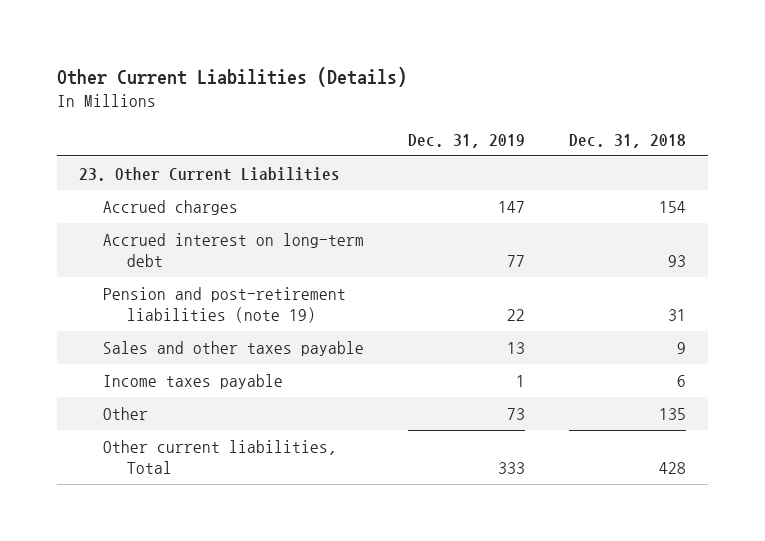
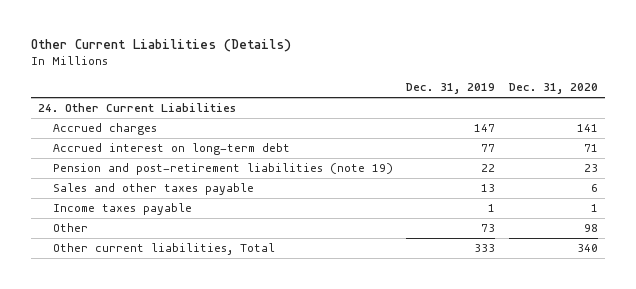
[569,133,687,148] Dec. 31, 2018 -> none
none -> [508,83,598,95] Dec. 31, 2020
[79,166,341,181] 23. Other Current Liabilities -> [37,103,236,113] 24. Other Current Liabilities

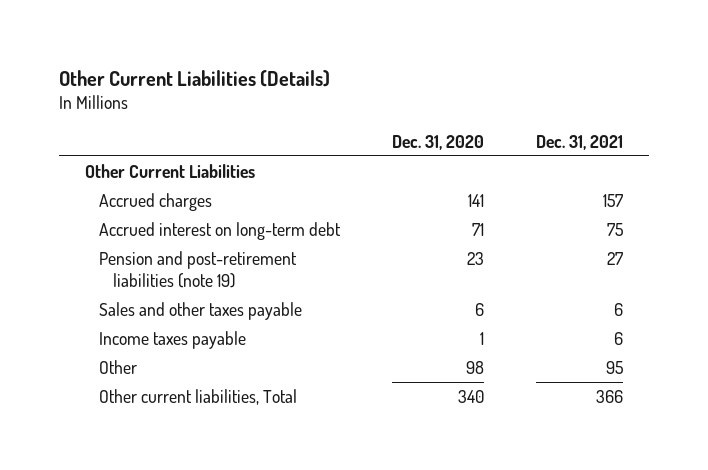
[406,83,496,95] Dec. 31, 2019 -> none
none -> [535,134,623,150] Dec. 31, 2021
[37,103,236,113] 24. Other Current Liabilities -> [84,163,255,178] Other Current Liabilities

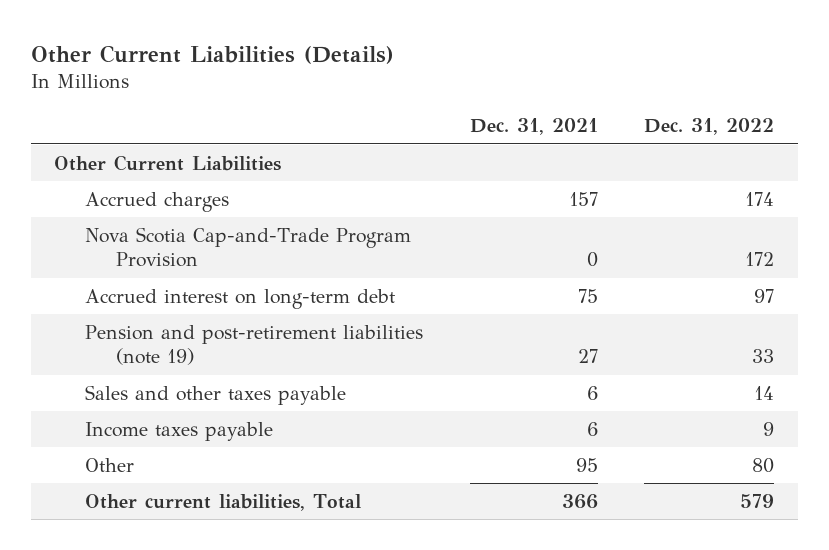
[391,134,484,150] Dec. 31, 2020 -> none
none -> [644,118,775,136] Dec. 31, 2022
none -> [85,226,412,268] Nova Scotia Cap-and-Trade Program Provision

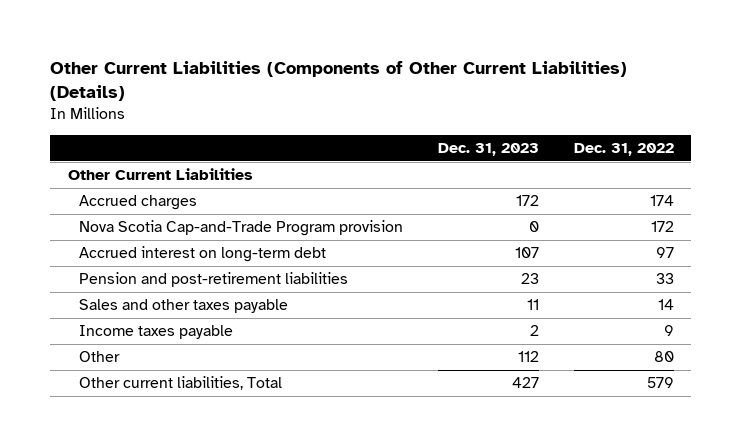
[31,44,395,64] Other Current Liabilities (Details) -> [50,61,628,102] Other Current Liabilities (Components of Other Current Liabilities) (Details)
[469,118,598,136] Dec. 31, 2021 -> none
none -> [438,143,540,157] Dec. 31, 2023
[85,226,412,268] Nova Scotia Cap-and-Trade Program Provision -> [79,220,404,237] Nova Scotia Cap-and-Trade Program provision
[85,324,424,366] Pension and post-retirement liabilities (note 19) -> [79,272,349,288] Pension and post-retirement liabilities

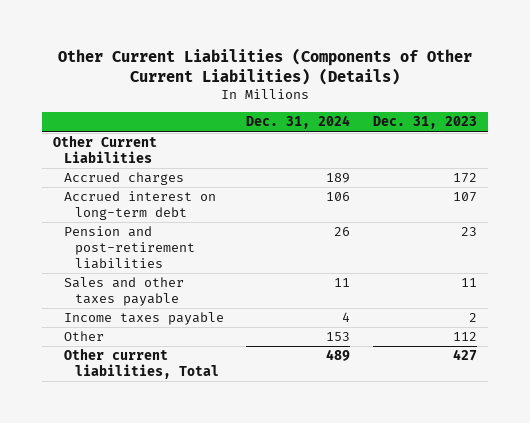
[574,143,675,157] Dec. 31, 2022 -> none
none -> [246,115,351,130] Dec. 31, 2024
[79,220,404,237] Nova Scotia Cap-and-Trade Program provision -> none

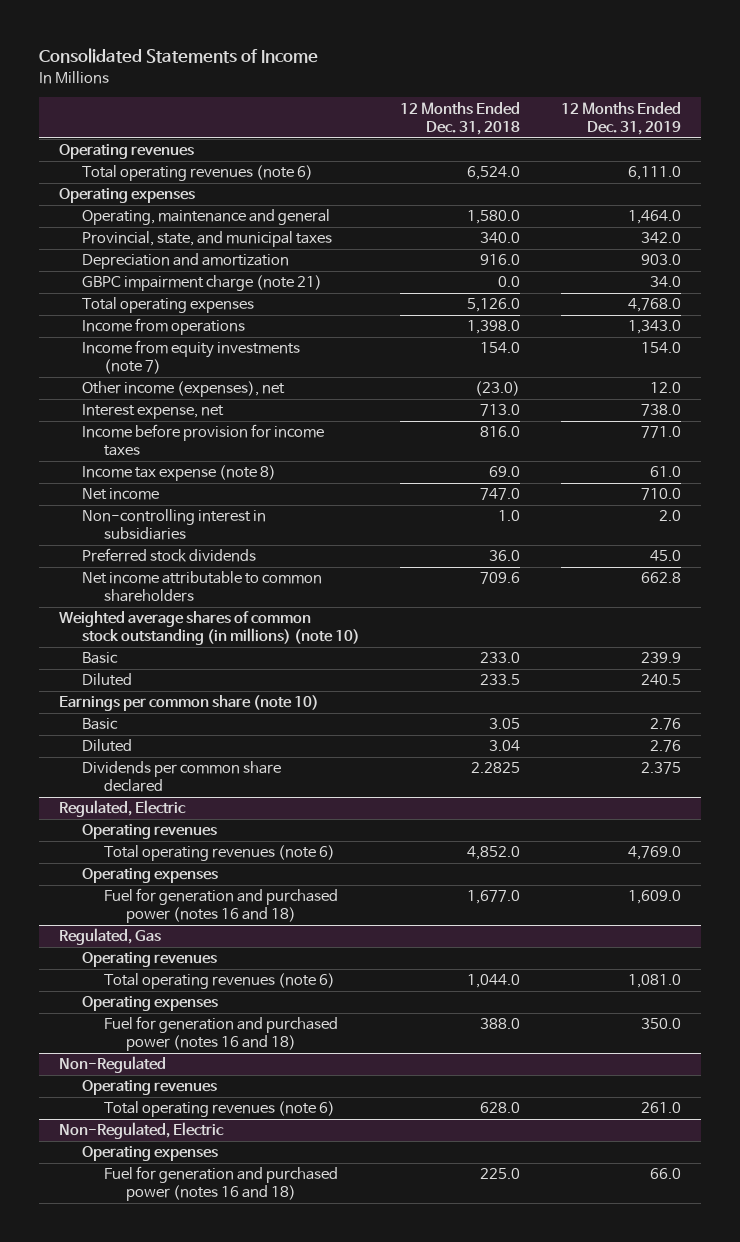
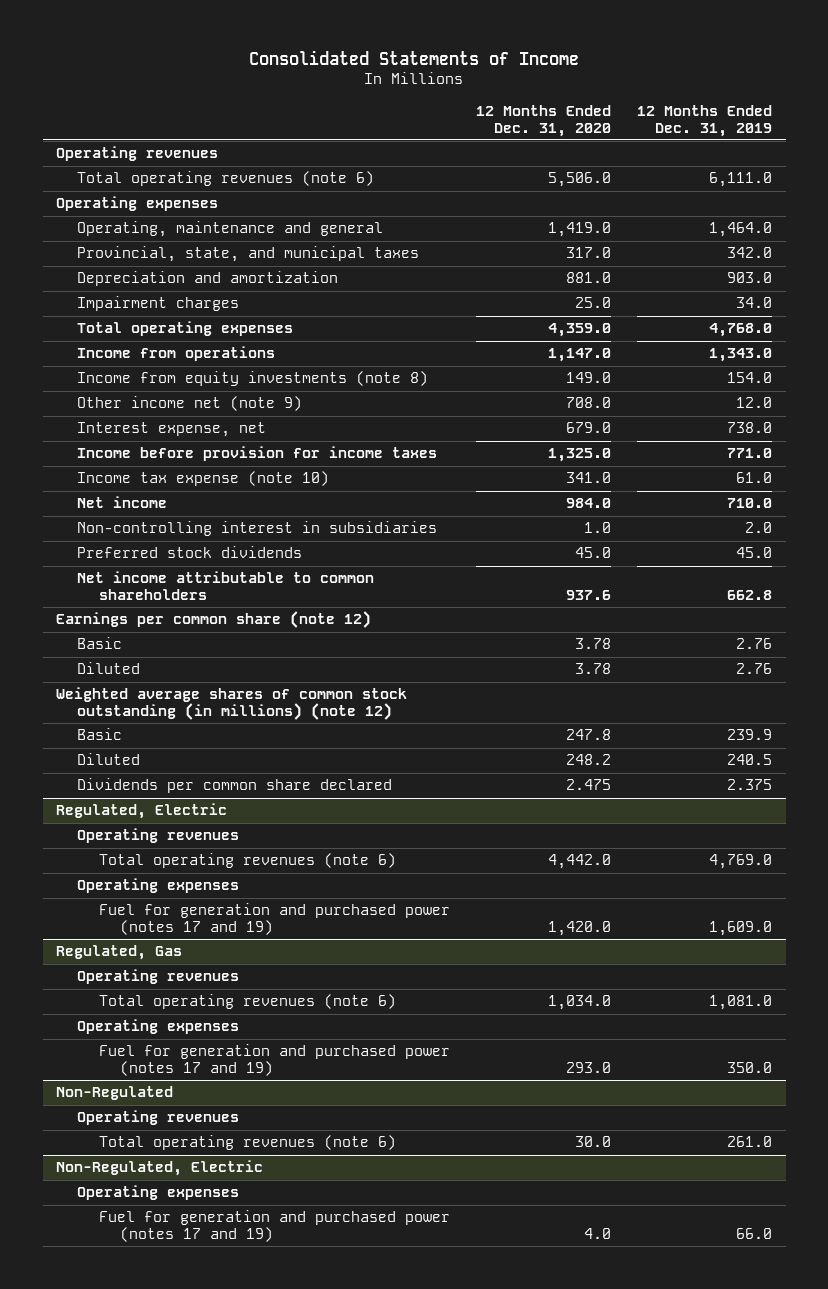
[400,101,521,135] 12 Months Ended Dec. 31, 2018 -> none
none -> [476,104,612,137] 12 Months Ended Dec. 31, 2020
[81,275,322,292] GBPC impairment charge (note 21) -> [77,296,240,312] Impairment charges
[81,340,300,375] Income from equity investments (note 7) -> [77,371,429,387] Income from equity investments (note 8)
[81,381,285,398] Other income (expenses), net -> [77,396,303,412] Other income net (note 9)
[81,465,276,482] Income tax expense (note 8) -> [77,471,330,487] Income tax expense (note 10)
[59,611,360,646] Weighted average shares of common stock outstanding (in millions) (note 10) -> none
[59,695,320,712] Earnings per common share (note 10) -> [55,611,371,629] Earnings per common share (note 12)
none -> [55,687,407,721] Weighted average shares of common stock outstanding (in millions) (note 12)
[81,652,118,665] Basic -> [77,728,123,741] Basic
[81,673,132,687] Diluted -> [77,753,141,766] Diluted
[103,888,338,924] Fuel for generation and purchased power (notes 16 and 18) -> [98,903,450,936] Fuel for generation and purchased power (notes 17 and 19)
[103,1016,338,1052] Fuel for generation and purchased power (notes 16 and 18) -> [98,1044,450,1077] Fuel for generation and purchased power (notes 17 and 19)
[103,1166,338,1202] Fuel for generation and purchased power (notes 16 and 18) -> [98,1210,450,1243] Fuel for generation and purchased power (notes 17 and 19)

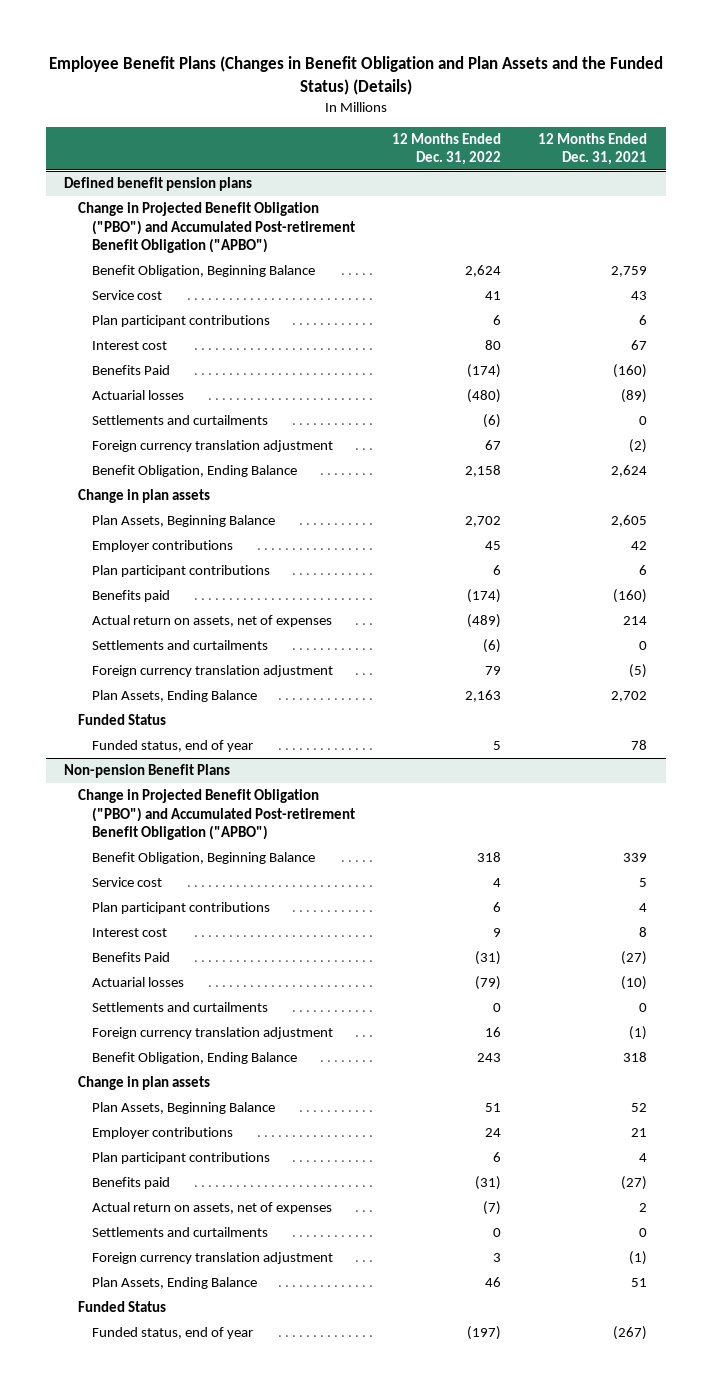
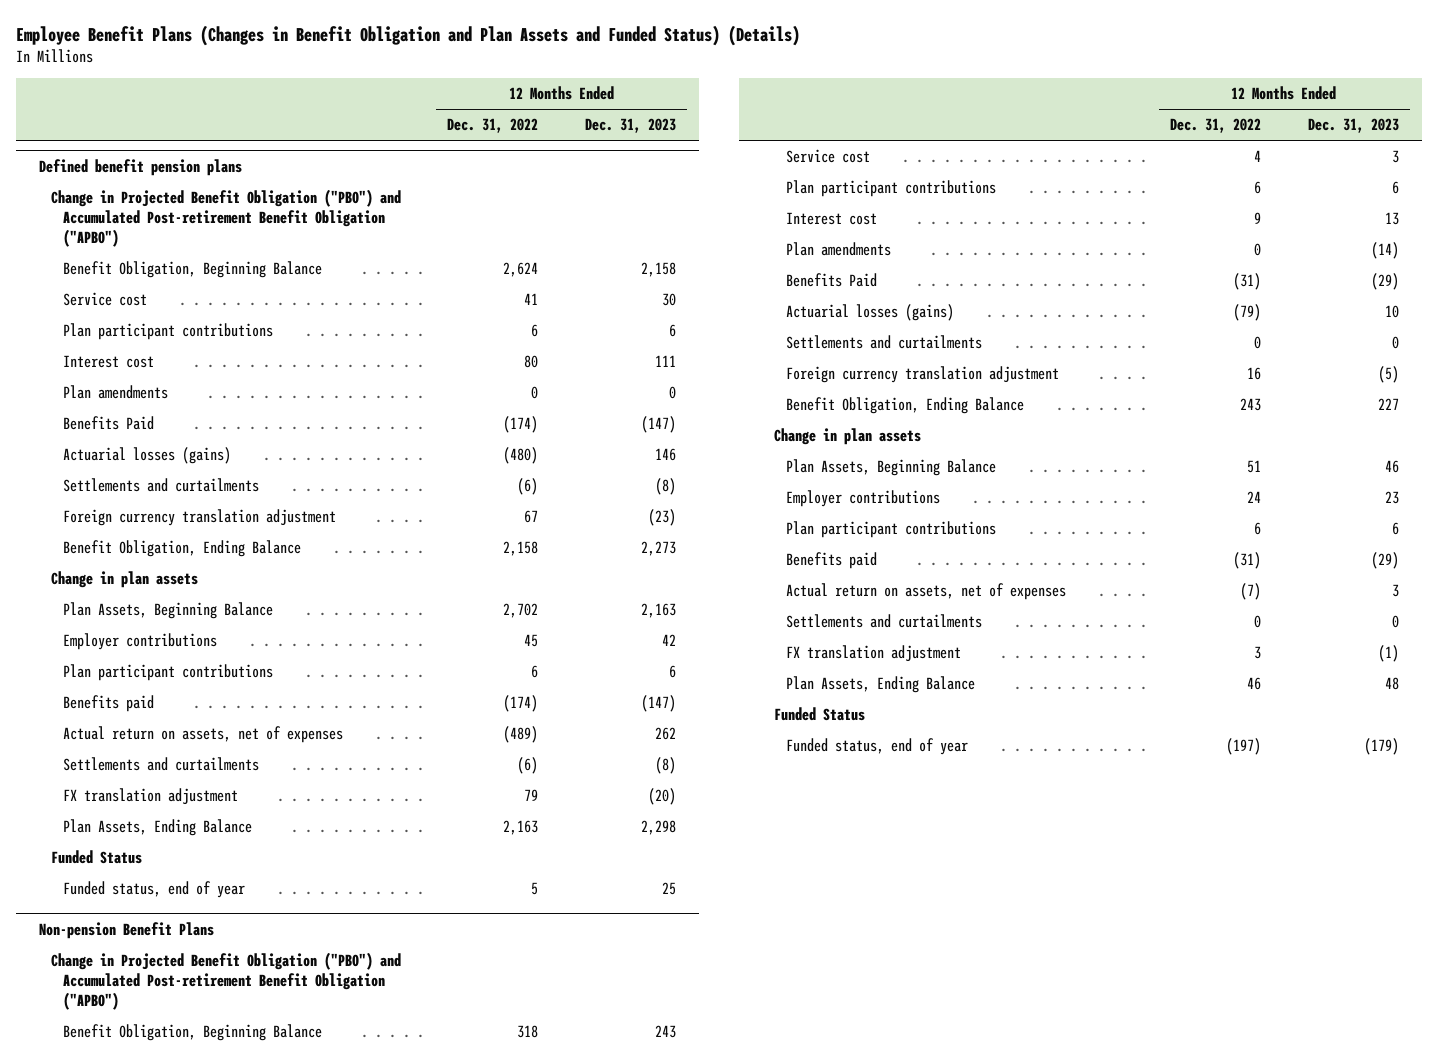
[48,55,663,95] Employee Benefit Plans (Changes in Benefit Obligation and Plan Assets and the Funded Status) (Details) -> [15,24,800,46] Employee Benefit Plans (Changes in Benefit Obligation and Plan Assets and Funded Status) (Details)
[538,132,648,166] 12 Months Ended Dec. 31, 2021 -> none
none -> [584,118,676,134] Dec. 31, 2023
none -> [62,385,168,400] Plan amendments
[91,390,184,401] Actuarial losses -> [62,447,231,465] Actuarial losses (gains)
[91,665,333,678] Foreign currency translation adjustment -> [62,788,238,806] FX translation adjustment
none -> [785,242,891,257] Plan amendments
[91,977,184,988] Actuarial losses -> [785,304,954,322] Actuarial losses (gains)
[91,1252,333,1265] Foreign currency translation adjustment -> [785,645,961,663] FX translation adjustment

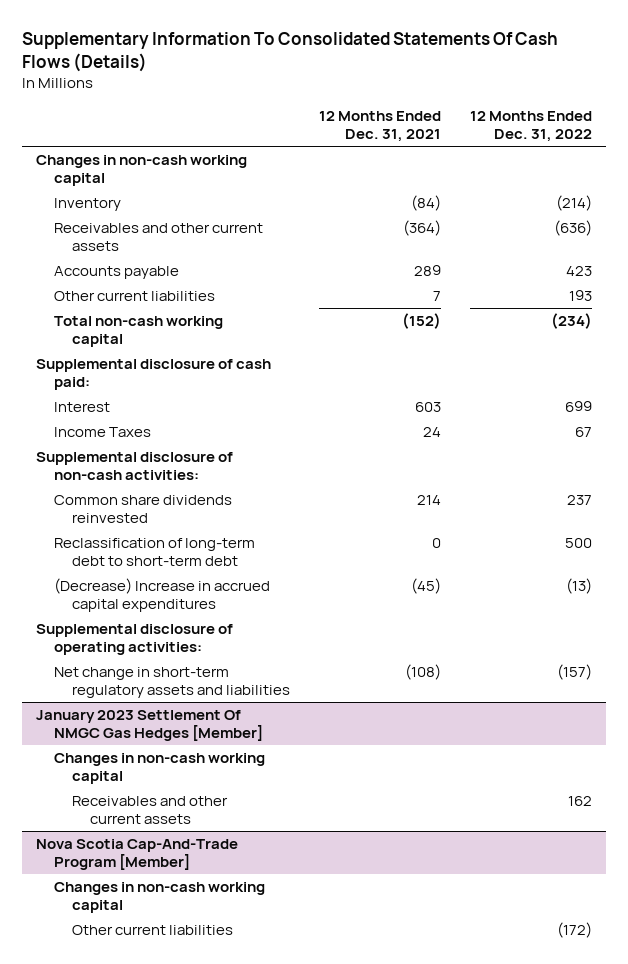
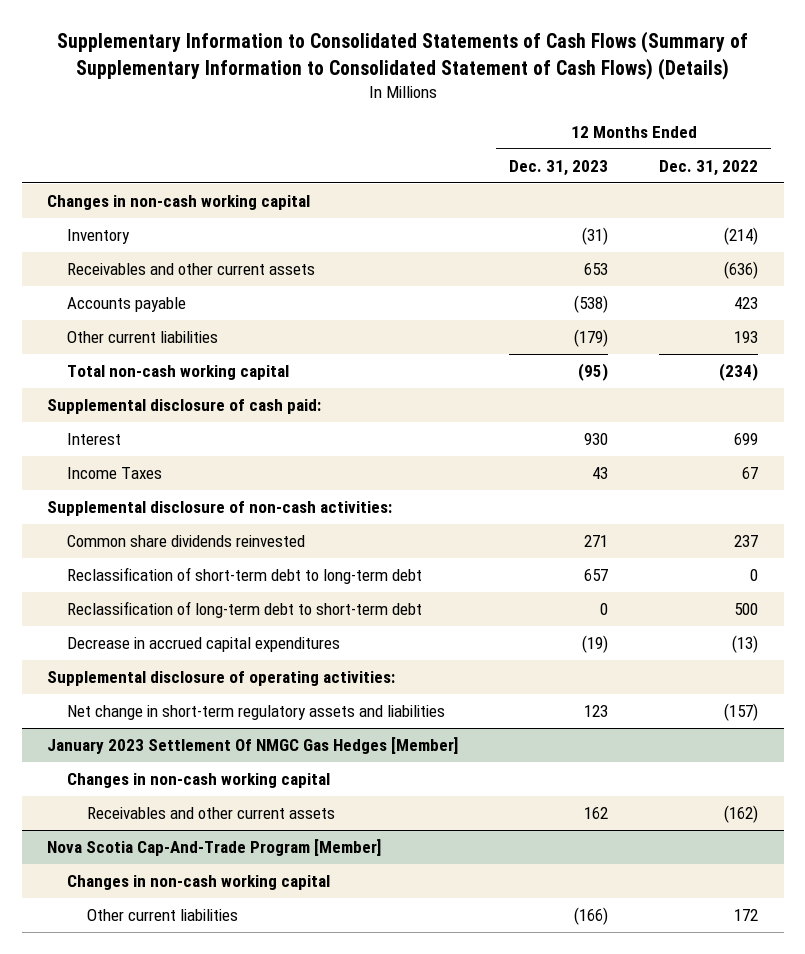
[21,31,558,72] Supplementary Information To Consolidated Statements Of Cash Flows (Details) -> [56,31,748,80] Supplementary Information to Consolidated Statements of Cash Flows (Summary of Supplementary Information to Consolidated Statement of Cash Flows) (Details)
[318,110,441,143] 12 Months Ended Dec. 31, 2021 -> none
none -> [509,159,609,176] Dec. 31, 2023
none -> [67,567,423,585] Reclassification of short-term debt to long-term debt
[53,577,270,613] (Decrease) Increase in accrued capital expenditures -> [67,637,341,653] Decrease in accrued capital expenditures
[567,795,592,806] 162 -> [724,805,759,824] (162)
[556,921,592,938] (172) -> [734,909,759,922] 172

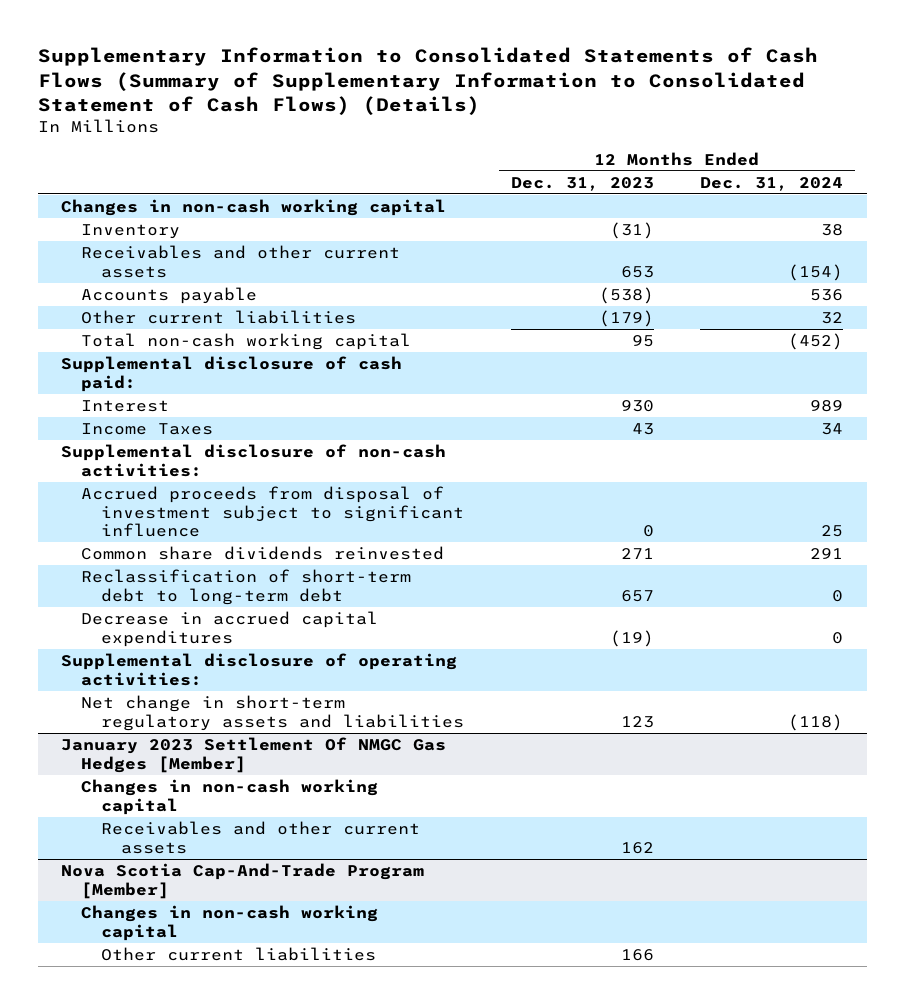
[659,159,759,176] Dec. 31, 2022 -> none
none -> [700,176,844,191] Dec. 31, 2024
[578,363,609,382] (95) -> [631,334,654,347] 95
none -> [81,485,464,538] Accrued proceeds from disposal of investment subject to significant influence
[67,601,423,619] Reclassification of long-term debt to short-term debt -> none
[574,907,609,926] (166) -> [620,948,654,961] 166

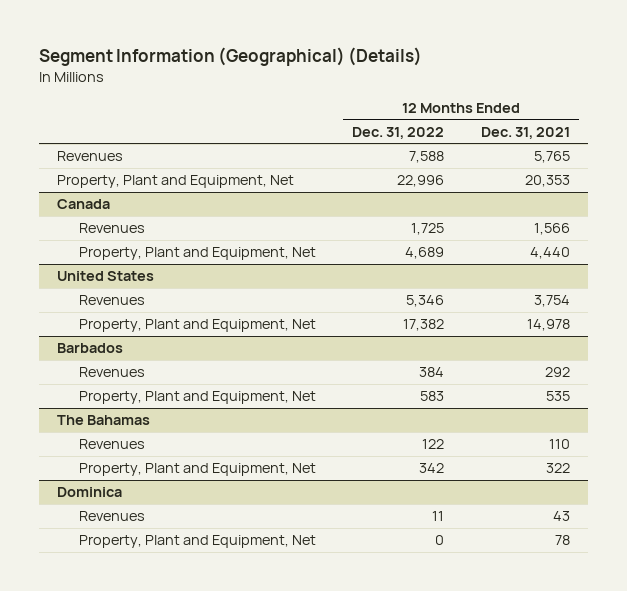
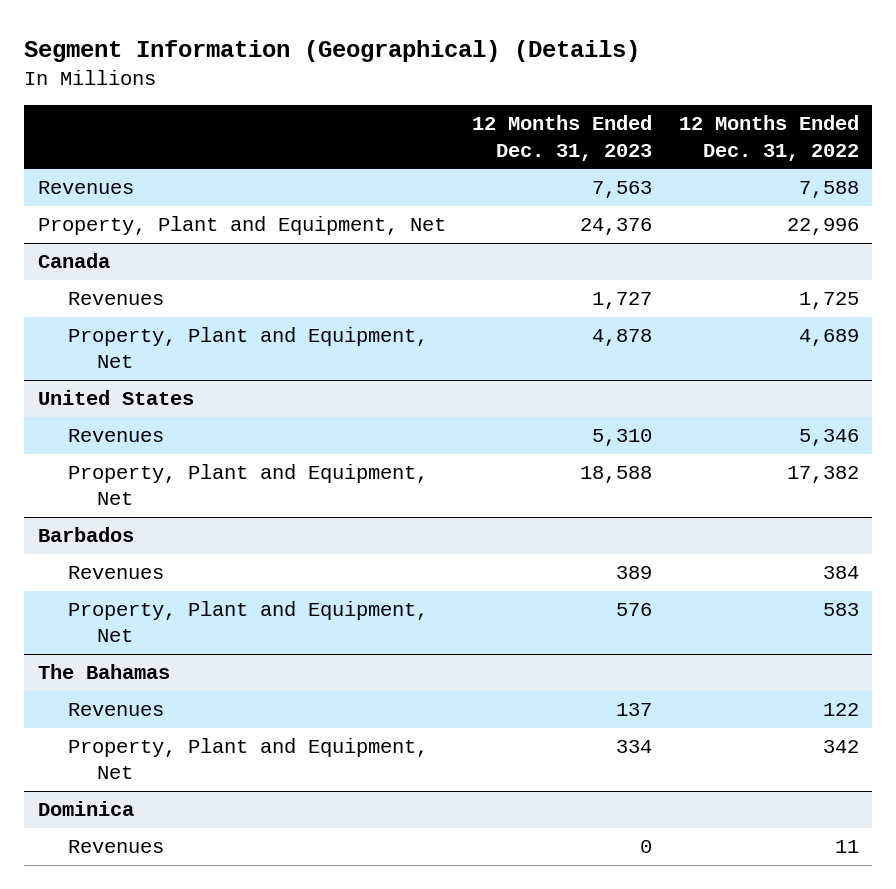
[480,127,570,140] Dec. 31, 2021 -> none
none -> [472,115,653,161] 12 Months Ended Dec. 31, 2023
[78,535,316,549] Property, Plant and Equipment, Net -> none

